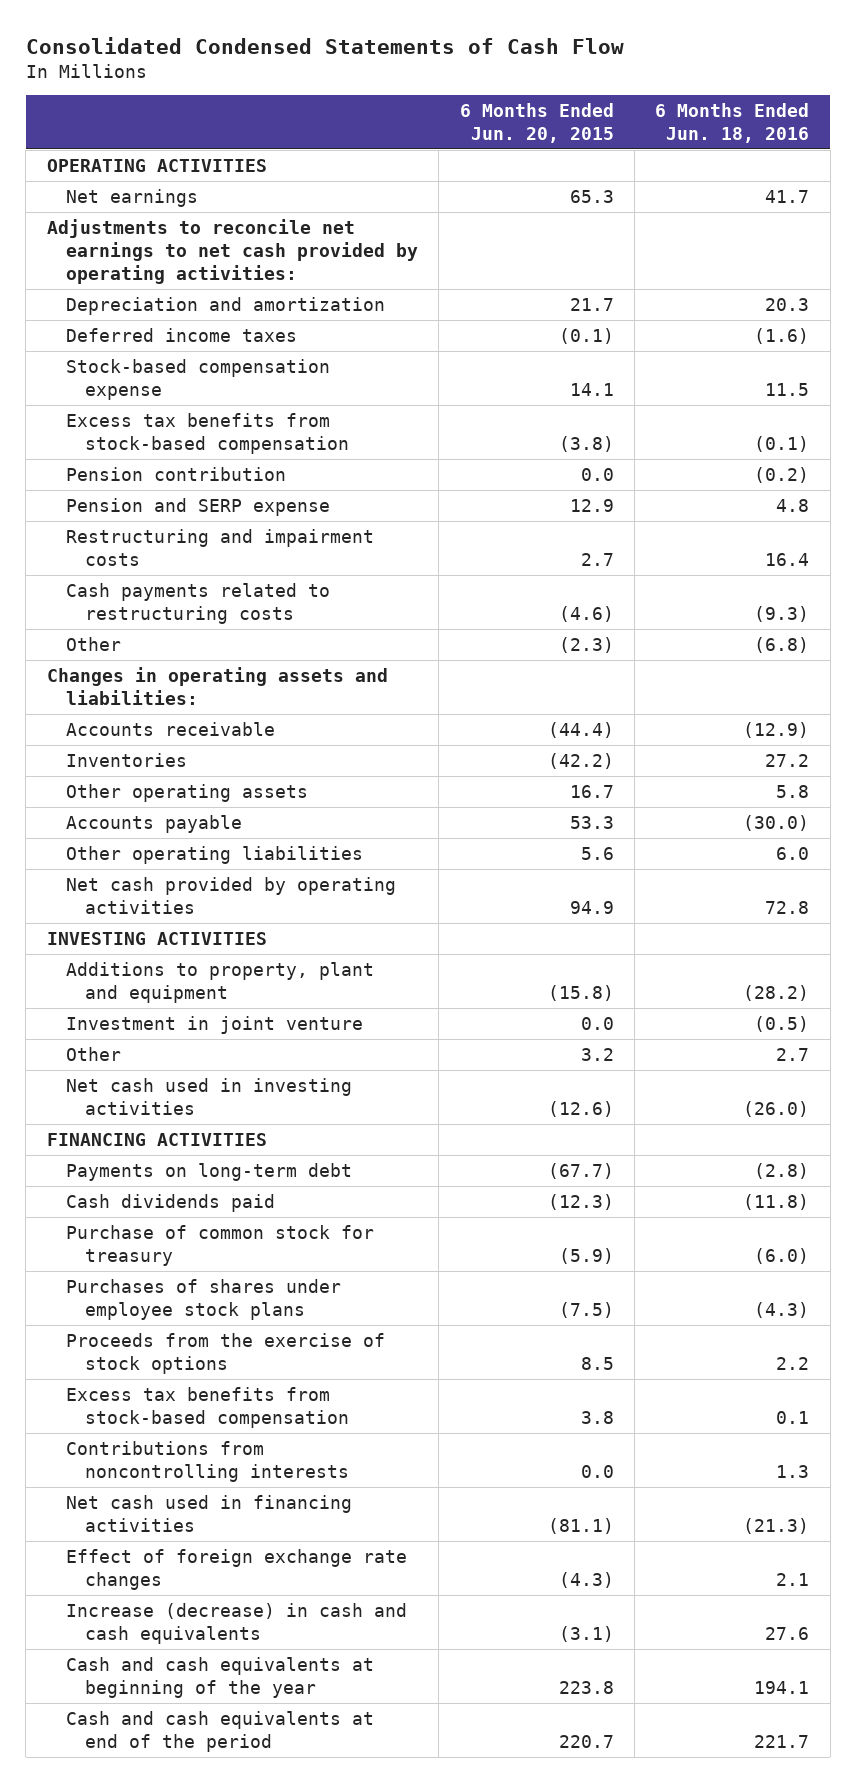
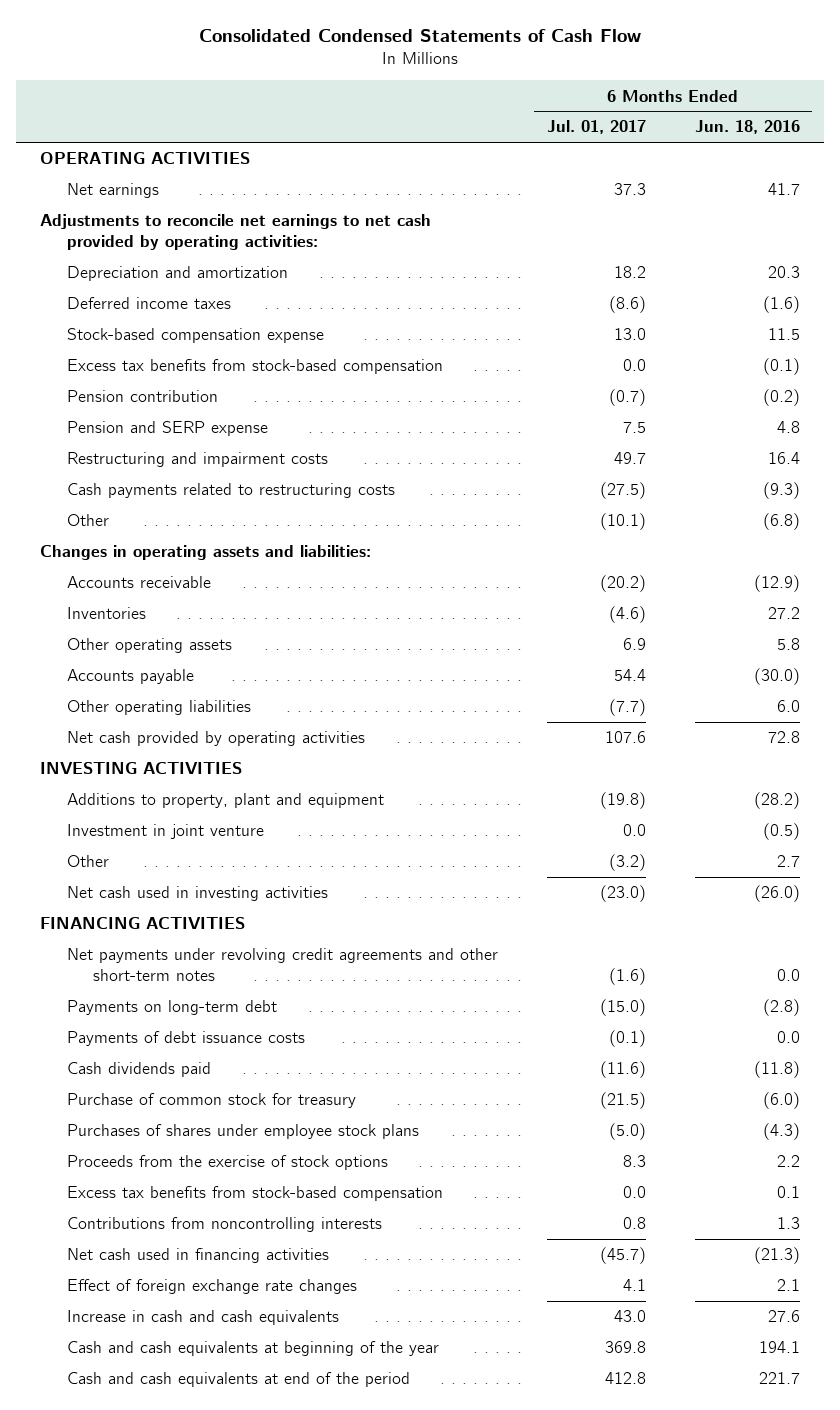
[459,103,614,144] 6 Months Ended Jun. 20, 2015 -> none
none -> [546,120,646,135] Jul. 01, 2017
none -> [66,948,498,982] Net payments under revolving credit agreements and other short-term notes
none -> [66,1031,305,1047] Payments of debt issuance costs
[65,1602,407,1644] Increase (decrease) in cash and cash equivalents -> [66,1310,339,1326] Increase in cash and cash equivalents

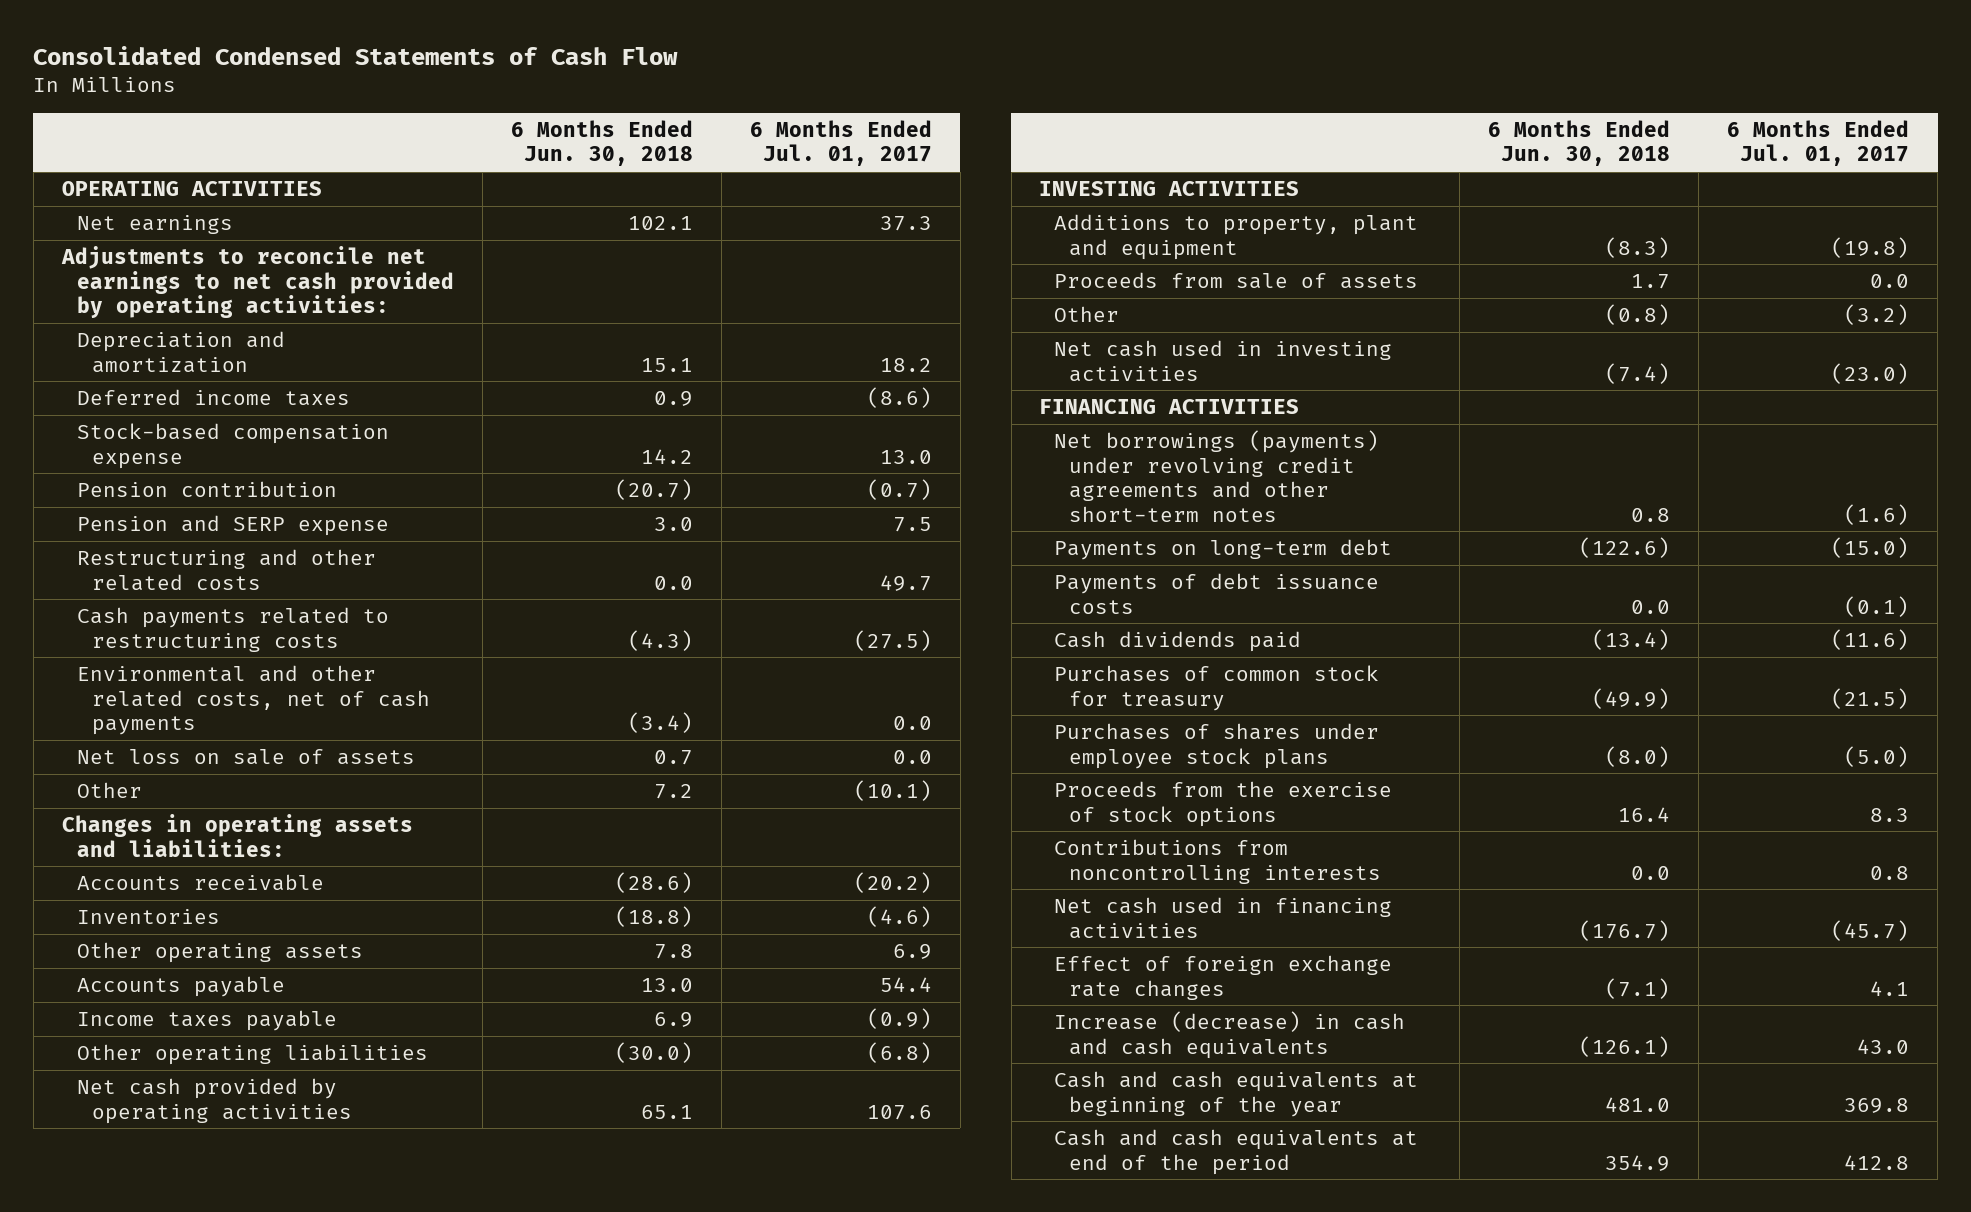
[694,120,800,135] Jun. 18, 2016 -> none
none -> [510,119,693,167] 6 Months Ended Jun. 30, 2018
[66,359,443,375] Excess tax benefits from stock-based compensation -> none
[66,452,328,468] Restructuring and impairment costs -> [76,549,376,591] Restructuring and other related costs
none -> [76,665,430,736] Environmental and other related costs, net of cash payments
none -> [76,749,415,766] Net loss on sale of assets
none -> [76,1010,337,1032] Income taxes payable
[608,699,646,717] (7.7) -> [866,1042,932,1064] (6.8)
[66,824,264,840] Investment in joint venture -> none
none -> [1054,272,1419,290] Proceeds from sale of assets
[66,948,498,982] Net payments under revolving credit agreements and other short-term notes -> [1054,430,1380,522] Net borrowings (payments) under revolving credit agreements and other short-term notes
[66,1093,356,1109] Purchase of common stock for treasury -> [1054,665,1380,711] Purchases of common stock for treasury
[66,1186,443,1202] Excess tax benefits from stock-based compensation -> none
[66,1310,339,1326] Increase in cash and cash equivalents -> [1054,1011,1406,1059] Increase (decrease) in cash and cash equivalents

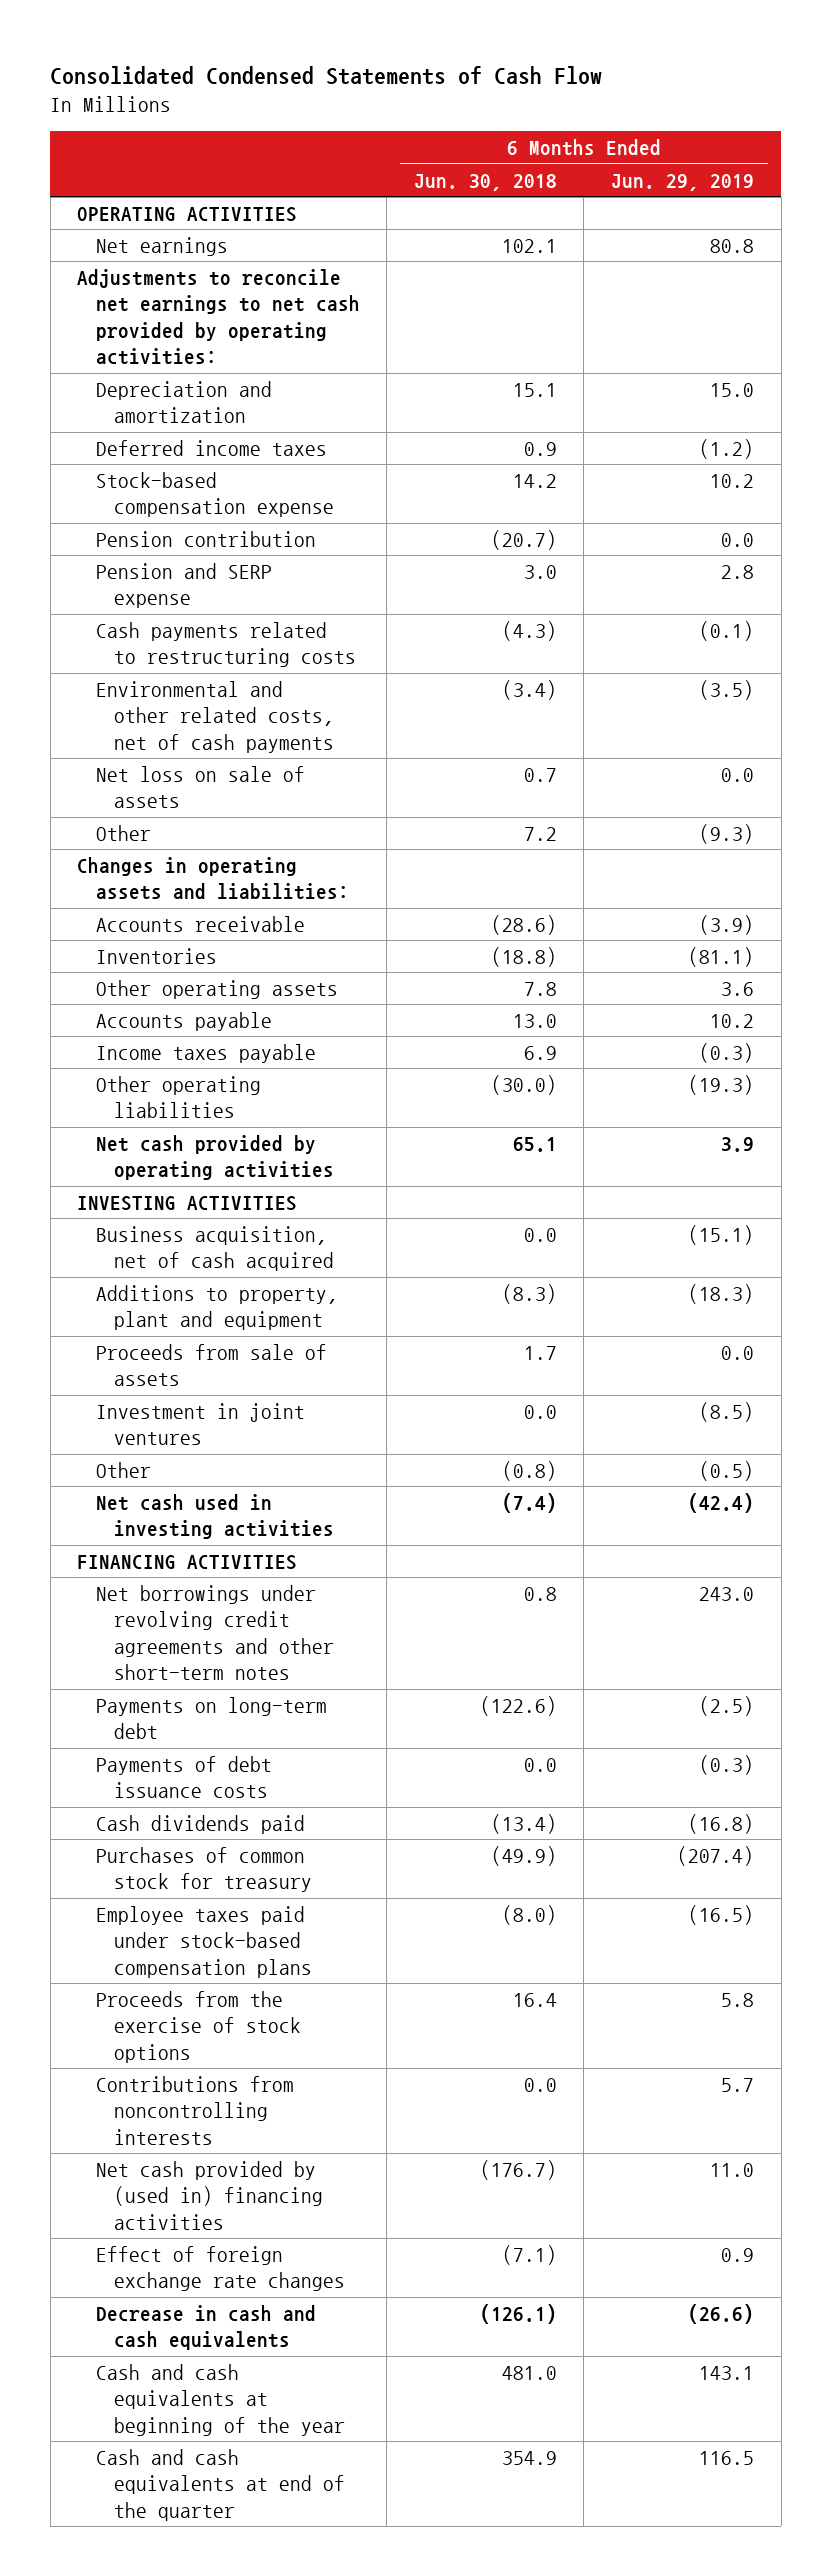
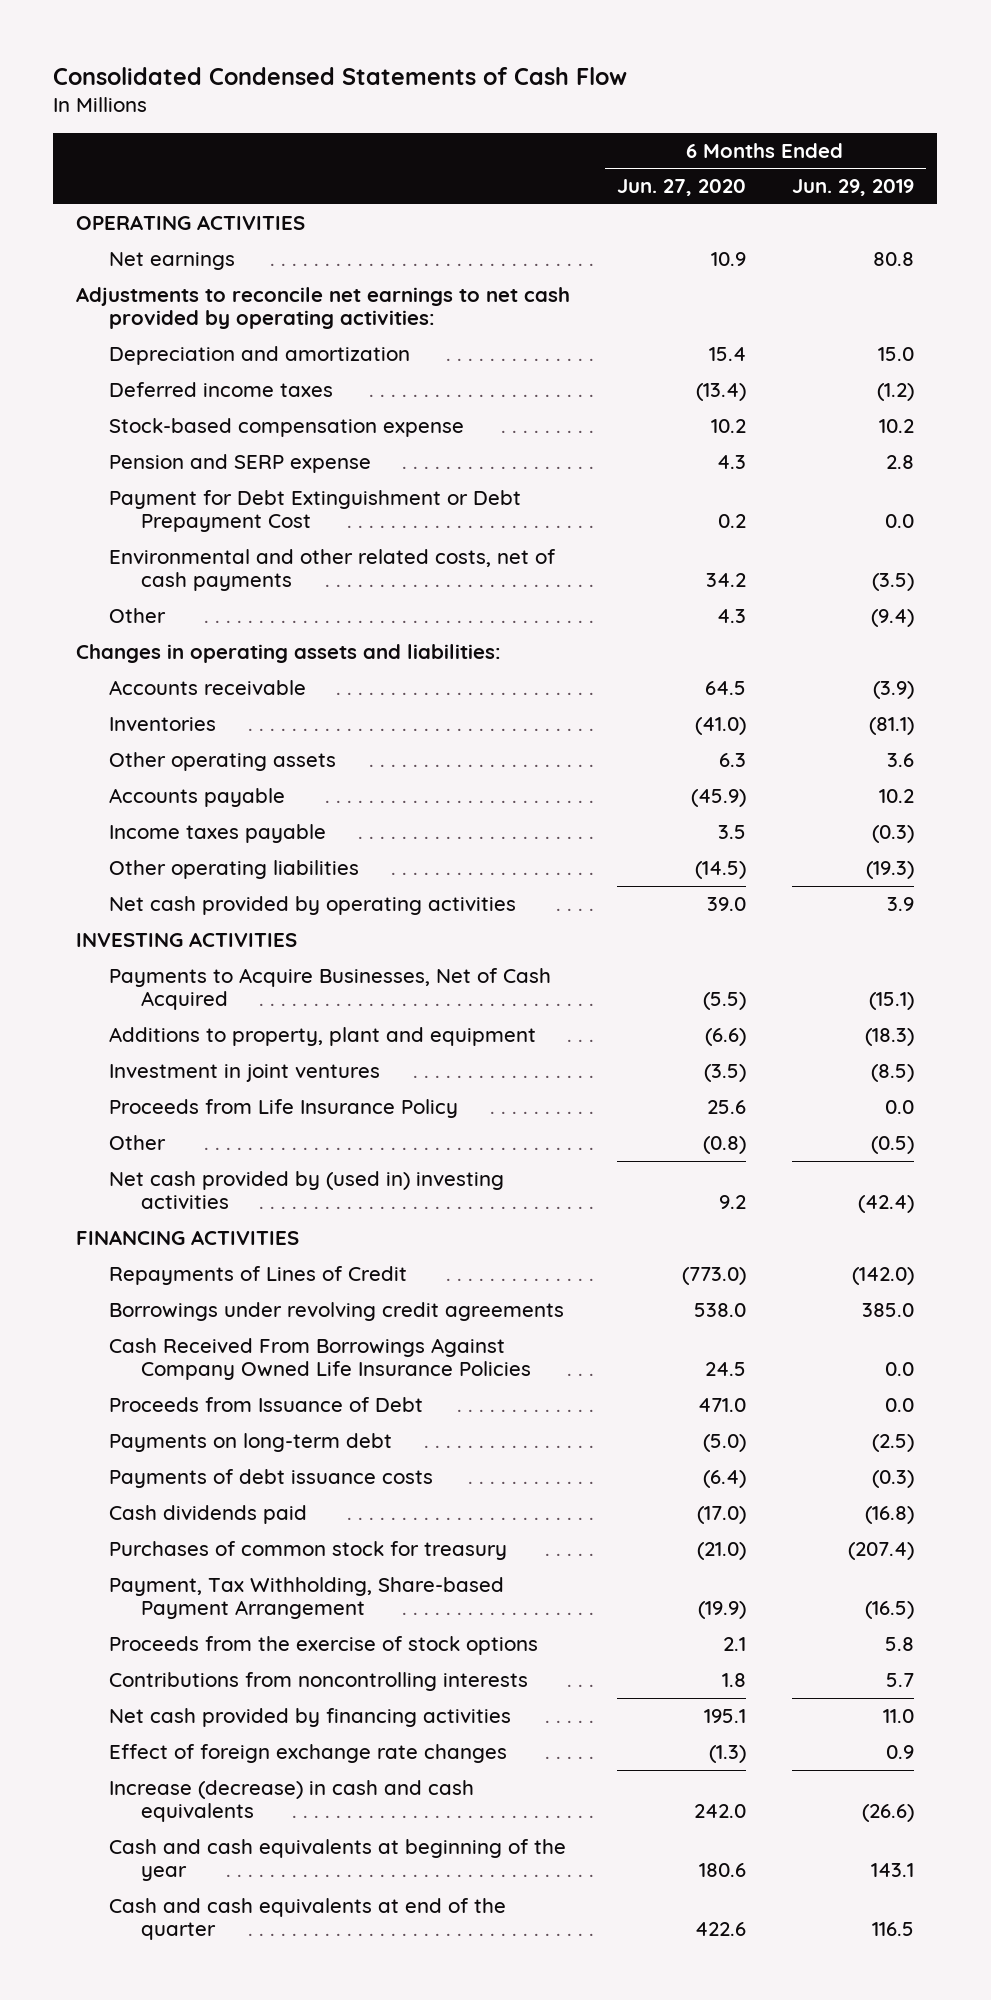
[413,173,557,191] Jun. 30, 2018 -> none
none -> [616,179,746,197] Jun. 27, 2020
[95,530,316,547] Pension contribution -> none
[95,621,356,668] Cash payments related to restructuring costs -> none
none -> [108,489,521,533] Payment for Debt Extinguishment or Debt Prepayment Cost
[95,765,305,809] Net loss on sale of assets -> none
[698,823,754,844] (9.3) -> [871,608,915,627] (9.4)
[95,1225,334,1272] Business acquisition, net of cash acquired -> [108,967,551,1011] Payments to Acquire Businesses, Net of Cash Acquired
[95,1343,327,1387] Proceeds from sale of assets -> none
none -> [108,1098,458,1118] Proceeds from Life Insurance Policy
[95,1493,334,1540] Net cash used in investing activities -> [108,1170,504,1210] Net cash provided by (used in) investing activities
none -> [108,1265,407,1285] Repayments of Lines of Credit
[95,1584,334,1681] Net borrowings under revolving credit agreements and other short-term notes -> [108,1301,564,1321] Borrowings under revolving credit agreements
[698,1586,754,1601] 243.0 -> [862,1302,915,1317] 385.0
none -> [108,1337,531,1381] Cash Received From Borrowings Against Company Owned Life Insurance Policies
none -> [108,1396,423,1412] Proceeds from Issuance of Debt
[95,1905,312,1978] Employee taxes paid under stock-based compensation plans -> [108,1576,504,1620] Payment, Tax Withholding, Share-based Payment Arrangement
[95,2160,323,2230] Net cash provided by (used in) financing activities -> [108,1707,511,1727] Net cash provided by financing activities
[95,2304,316,2351] Decrease in cash and cash equivalents -> [108,1779,474,1823] Increase (decrease) in cash and cash equivalents

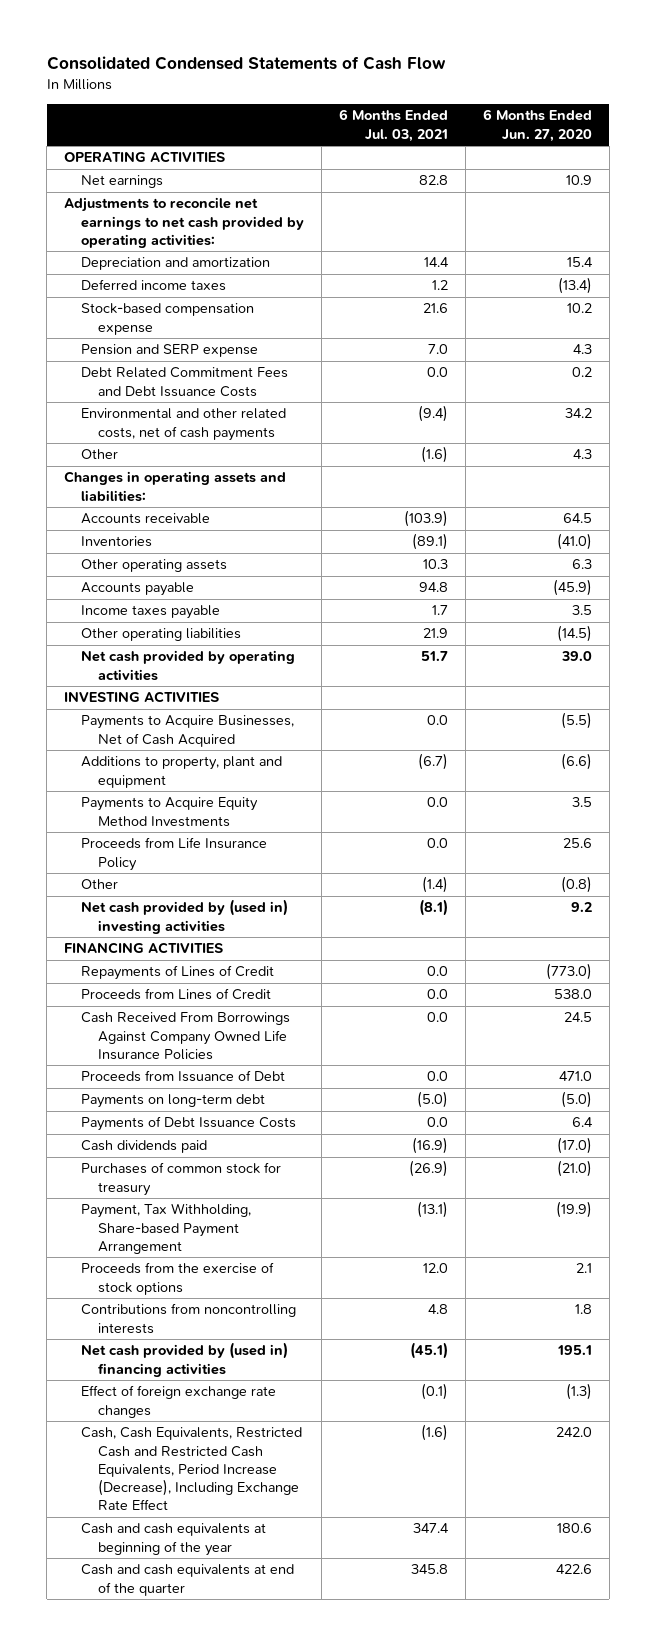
[792,179,915,197] Jun. 29, 2019 -> none
none -> [338,109,448,142] 6 Months Ended Jul. 03, 2021
[108,489,521,533] Payment for Debt Extinguishment or Debt Prepayment Cost -> none
none -> [80,367,288,397] Debt Related Commitment Fees and Debt Issuance Costs
[108,1063,380,1082] Investment in joint ventures -> none
none -> [80,797,258,827] Payments to Acquire Equity Method Investments
[108,1301,564,1321] Borrowings under revolving credit agreements -> [80,988,271,1001] Proceeds from Lines of Credit
[108,1468,433,1488] Payments of debt issuance costs -> [80,1116,296,1132] Payments of Debt Issuance Costs
[702,1469,746,1488] (6.4) -> [571,1117,593,1128] 6.4
[108,1707,511,1727] Net cash provided by financing activities -> [80,1342,288,1377] Net cash provided by (used in) financing activities
[108,1779,474,1823] Increase (decrease) in cash and cash equivalents -> [80,1427,302,1511] Cash, Cash Equivalents, Restricted Cash and Restricted Cash Equivalents, Period Increase (Decrease), Including Exchange Rate Effect

